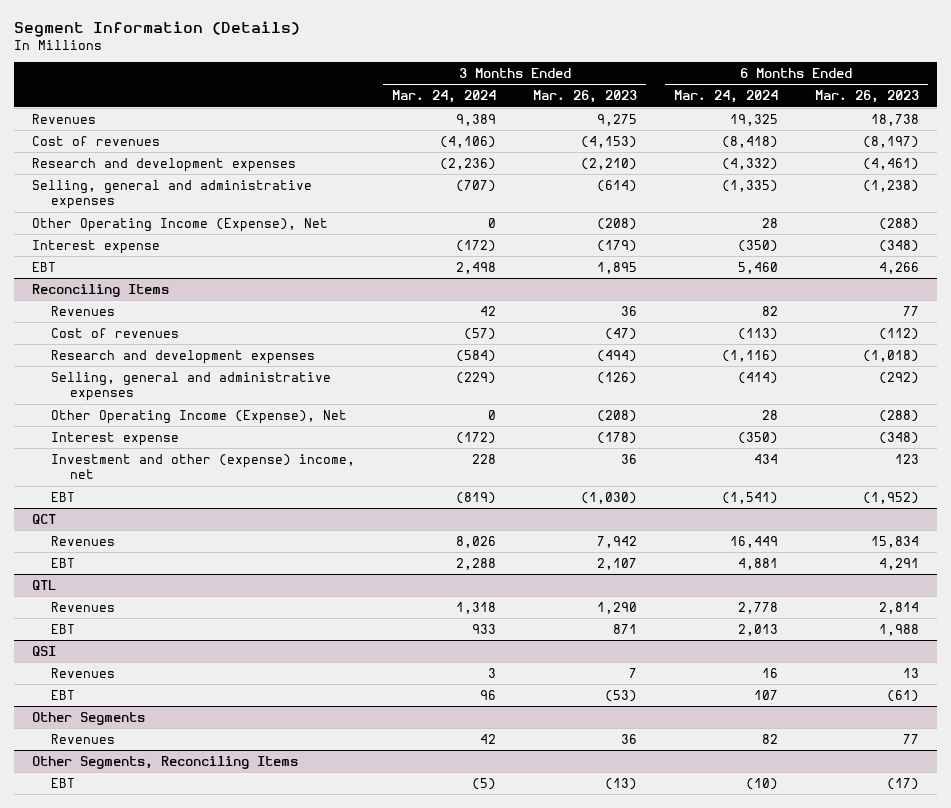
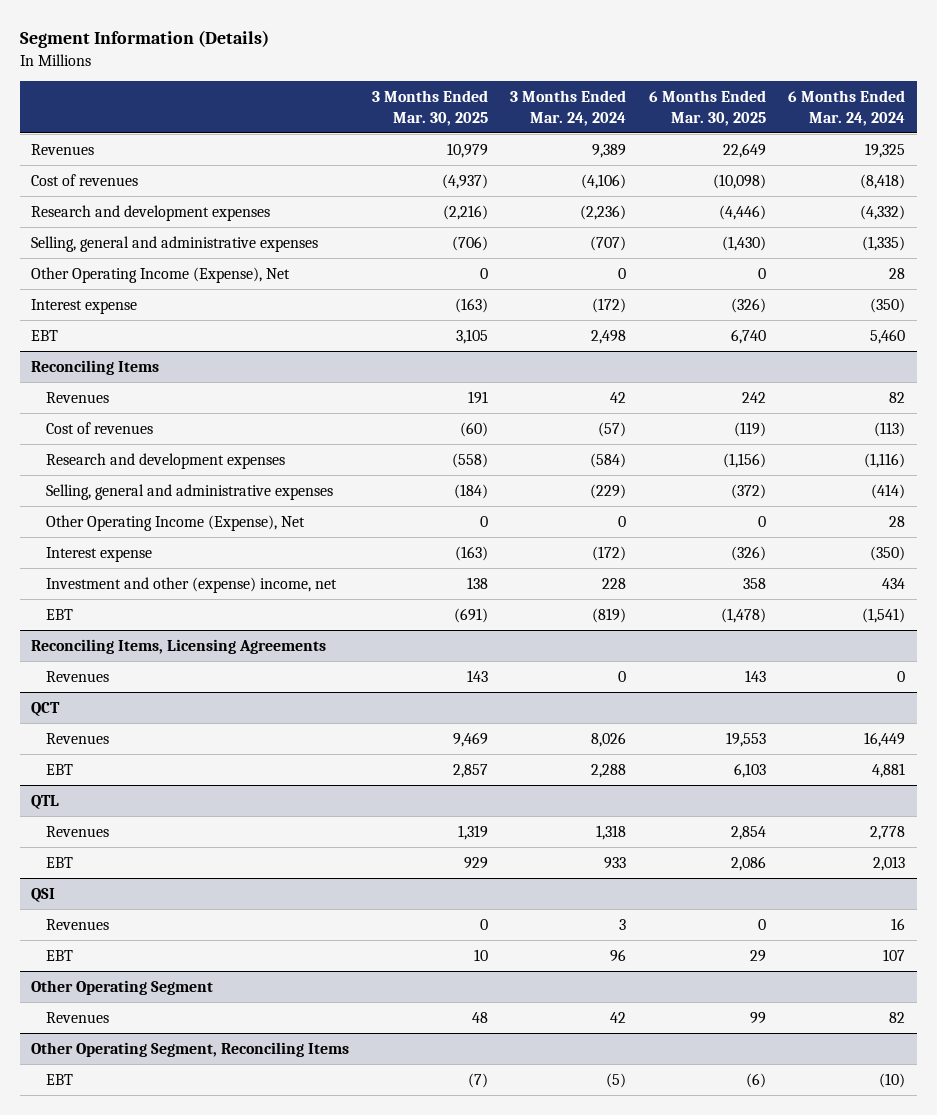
[533,90,638,104] Mar. 26, 2023 -> none
[814,90,919,104] Mar. 26, 2023 -> none
none -> [371,90,488,126] 3 Months Ended Mar. 30, 2025
none -> [648,90,766,126] 6 Months Ended Mar. 30, 2025
none -> [31,638,327,654] Reconciling Items, Licensing Agreements
none -> [45,670,109,682] Revenues
[32,711,146,725] Other Segments -> [31,979,214,995] Other Operating Segment
[32,755,299,769] Other Segments, Reconciling Items -> [31,1041,350,1057] Other Operating Segment, Reconciling Items

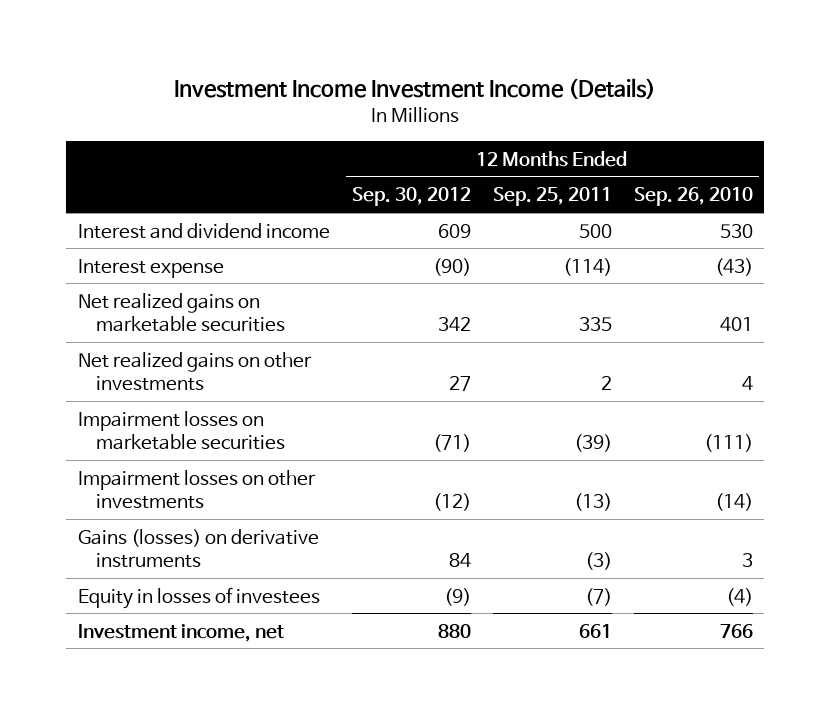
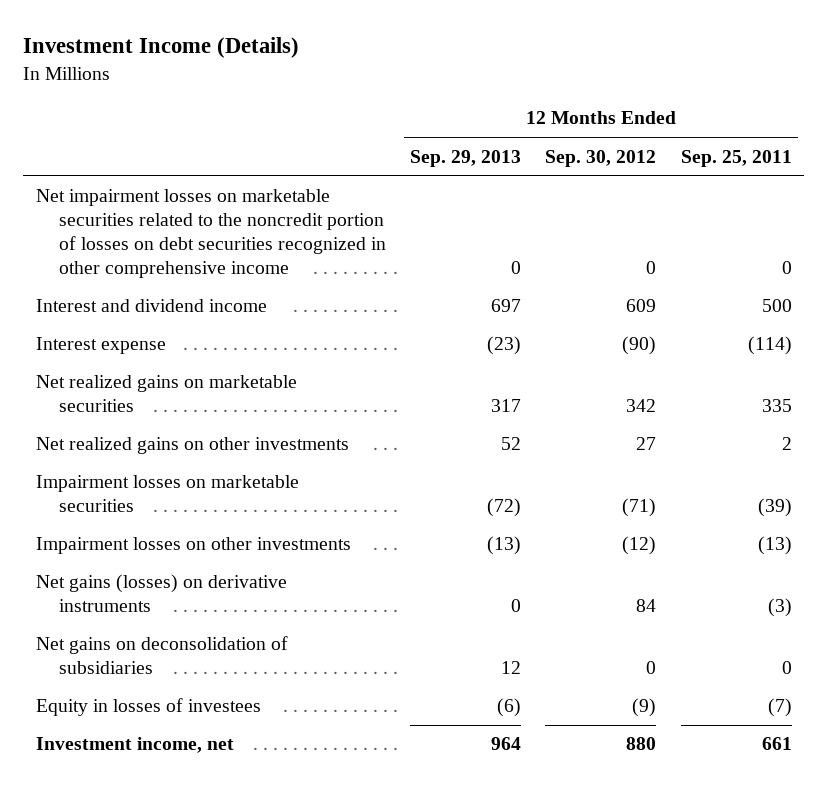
[174,78,657,100] Investment Income Investment Income (Details) -> [23,37,300,59] Investment Income (Details)
[634,187,754,207] Sep. 26, 2010 -> none
none -> [410,149,522,167] Sep. 29, 2013
none -> [35,189,386,278] Net impairment losses on marketable securities related to the noncredit portion of losses on debt securities recognized in other comprehensive income
[77,528,319,569] Gains (losses) on derivative instruments -> [35,574,287,613] Net gains (losses) on derivative instruments
none -> [35,636,288,675] Net gains on deconsolidation of subsidiaries

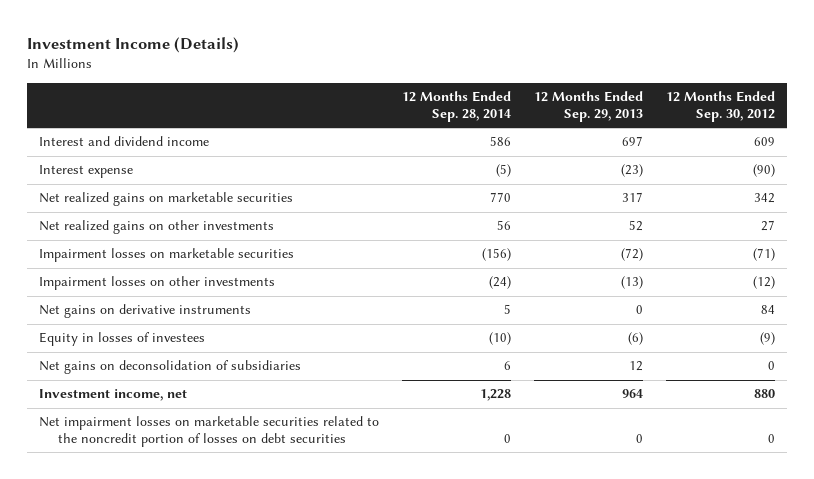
[680,149,792,167] Sep. 25, 2011 -> none
none -> [401,91,511,122] 12 Months Ended Sep. 28, 2014
[35,189,386,278] Net impairment losses on marketable securities related to the noncredit portion of losses on debt securities recognized in other comprehensive income -> none
[35,574,287,613] Net gains (losses) on derivative instruments -> [38,304,251,319] Net gains on derivative instruments
[35,636,288,675] Net gains on deconsolidation of subsidiaries -> [38,360,301,375] Net gains on deconsolidation of subsidiaries
none -> [38,416,379,448] Net impairment losses on marketable securities related to the noncredit portion of losses on debt securities

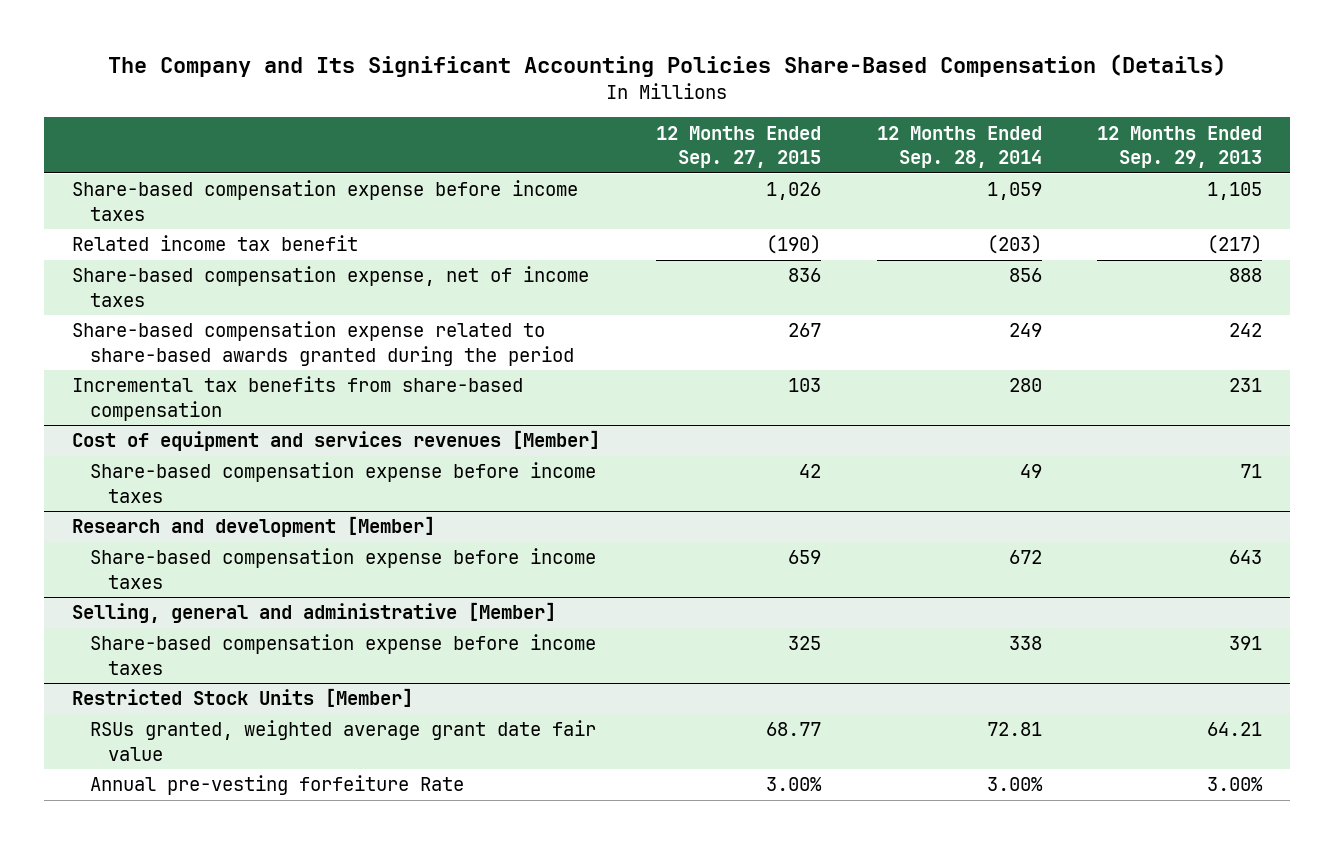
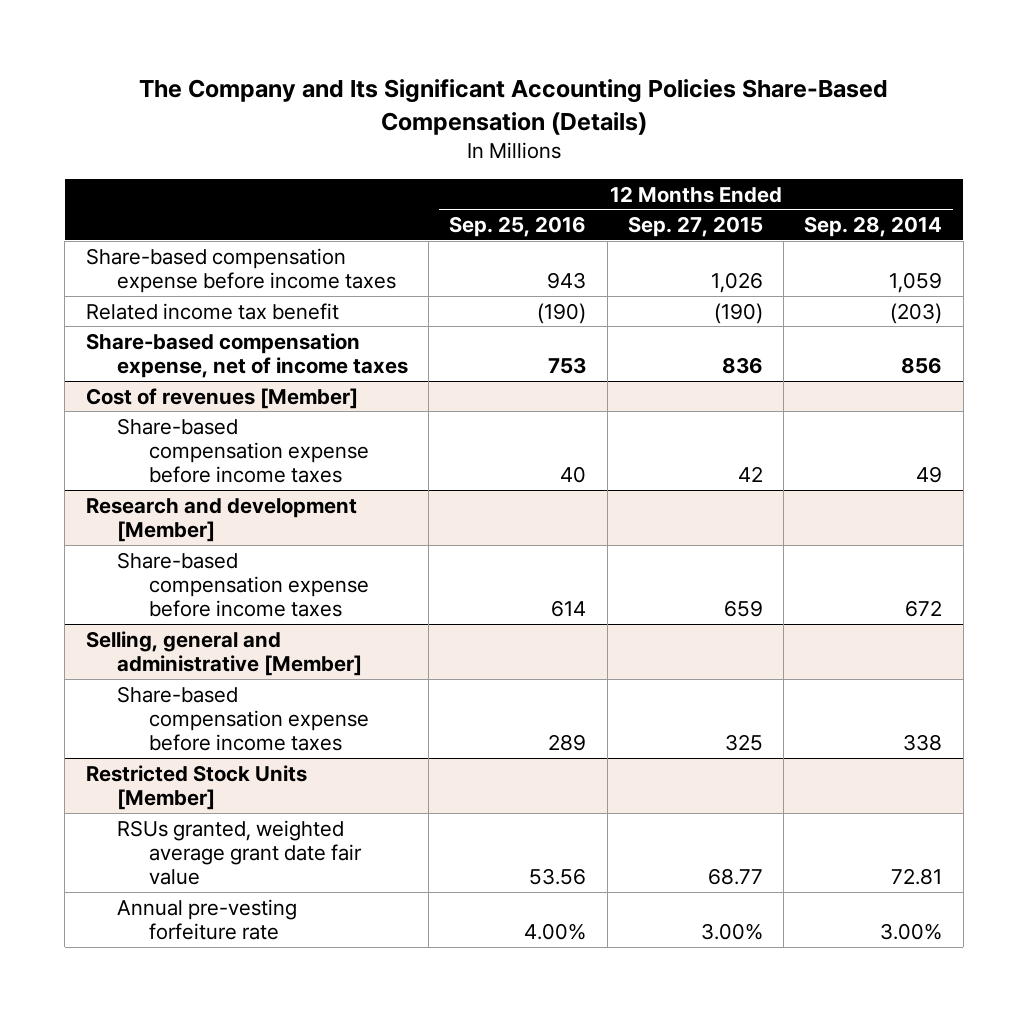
[1097,125,1263,168] 12 Months Ended Sep. 29, 2013 -> none
none -> [449,215,587,237] Sep. 25, 2016
[72,321,574,366] Share-based compensation expense related to share-based awards granted during the period -> none
[72,376,524,421] Incremental tax benefits from share-based compensation -> none
[72,430,601,452] Cost of equipment and services revenues [Member] -> [85,387,358,409] Cost of revenues [Member]
[89,775,464,796] Annual pre-vesting forfeiture Rate -> [117,898,298,940] Annual pre-vesting forfeiture rate

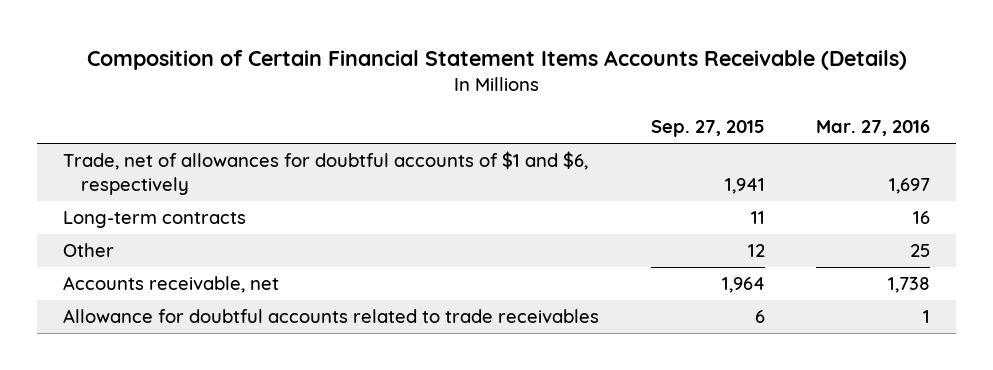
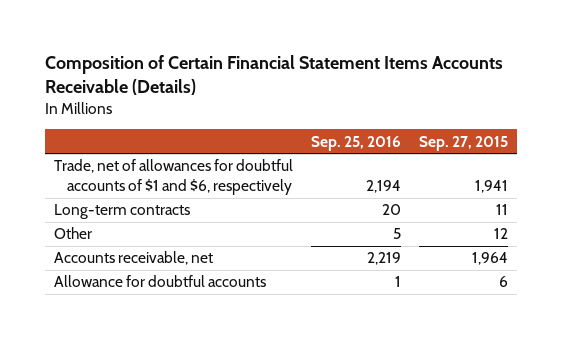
[816,120,931,137] Mar. 27, 2016 -> none
none -> [311,135,402,151] Sep. 25, 2016
[62,309,599,324] Allowance for doubtful accounts related to trade receivables -> [54,275,267,288] Allowance for doubtful accounts

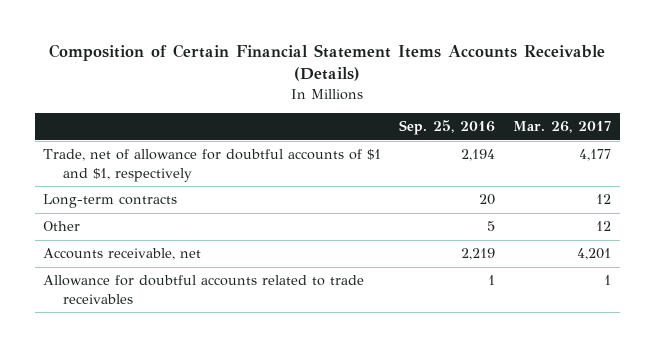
[418,135,508,151] Sep. 27, 2015 -> none
none -> [513,121,612,134] Mar. 26, 2017
[54,159,294,196] Trade, net of allowances for doubtful accounts of $1 and $6, respectively -> [43,149,382,182] Trade, net of allowance for doubtful accounts of $1 and $1, respectively
[54,275,267,288] Allowance for doubtful accounts -> [43,275,365,304] Allowance for doubtful accounts related to trade receivables

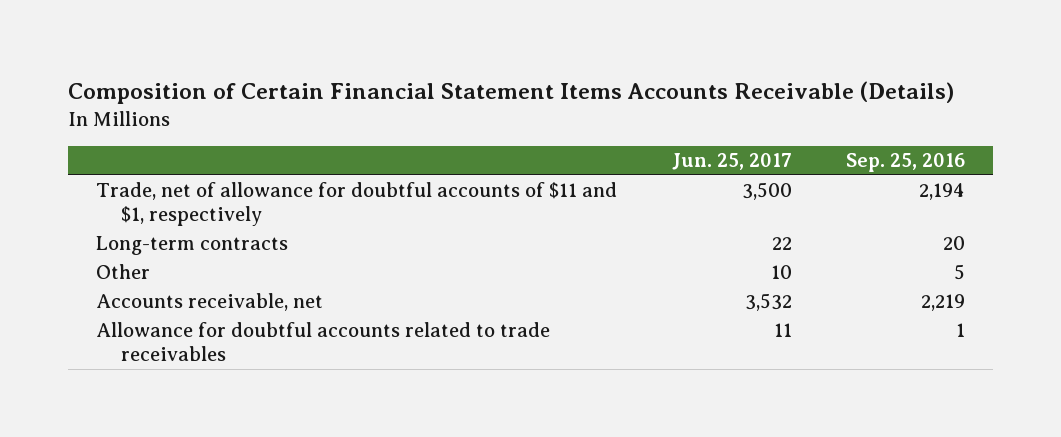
[513,121,612,134] Mar. 26, 2017 -> none
none -> [671,153,792,171] Jun. 25, 2017
[43,149,382,182] Trade, net of allowance for doubtful accounts of $1 and $1, respectively -> [95,182,617,227] Trade, net of allowance for doubtful accounts of $11 and $1, respectively

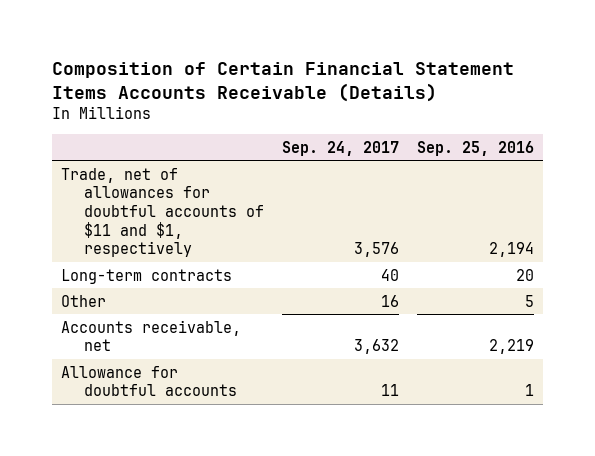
[671,153,792,171] Jun. 25, 2017 -> none
none -> [281,140,399,156] Sep. 24, 2017
[95,182,617,227] Trade, net of allowance for doubtful accounts of $11 and $1, respectively -> [60,167,264,258] Trade, net of allowances for doubtful accounts of $11 and $1, respectively
[95,322,550,362] Allowance for doubtful accounts related to trade receivables -> [60,365,237,397] Allowance for doubtful accounts

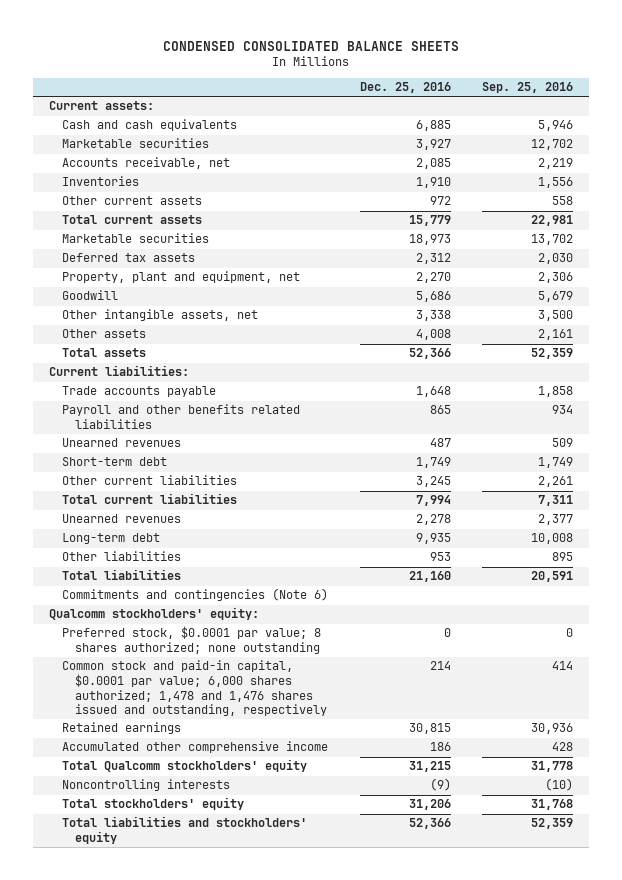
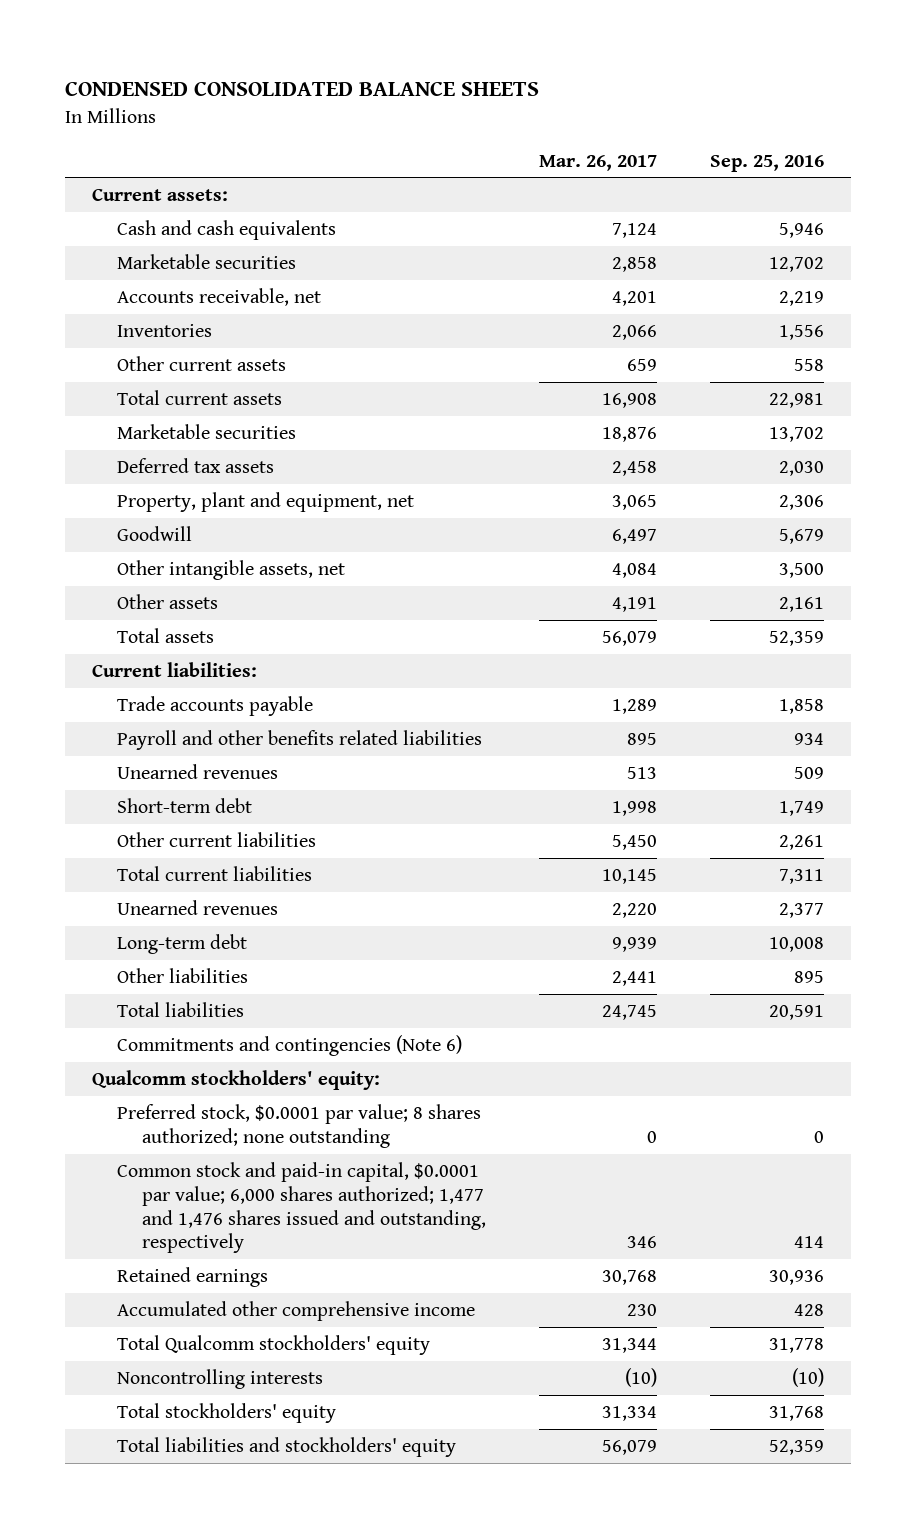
[359,82,451,94] Dec. 25, 2016 -> none
none -> [539,154,658,171] Mar. 26, 2017
[61,660,327,717] Common stock and paid-in capital, $0.0001 par value; 6,000 shares authorized; 1,478 and 1,476 shares issued and outstanding, respectively -> [116,1162,487,1254] Common stock and paid-in capital, $0.0001 par value; 6,000 shares authorized; 1,477 and 1,476 shares issued and outstanding, respectively

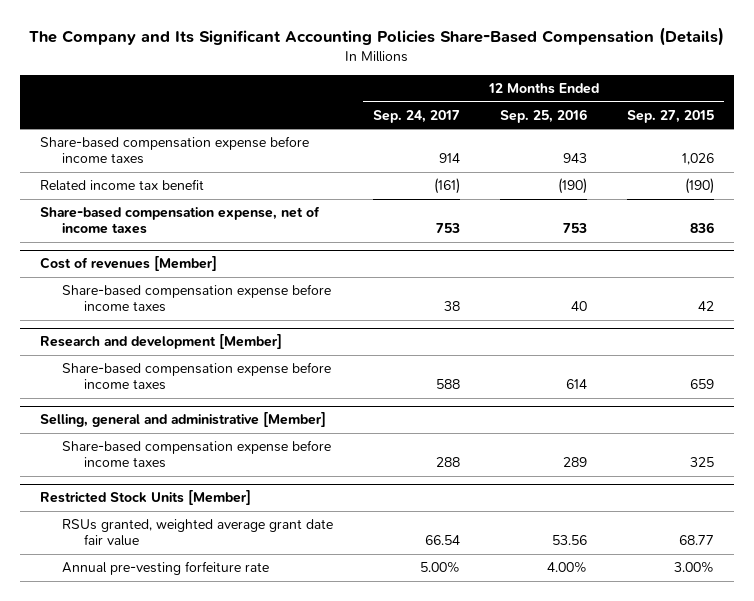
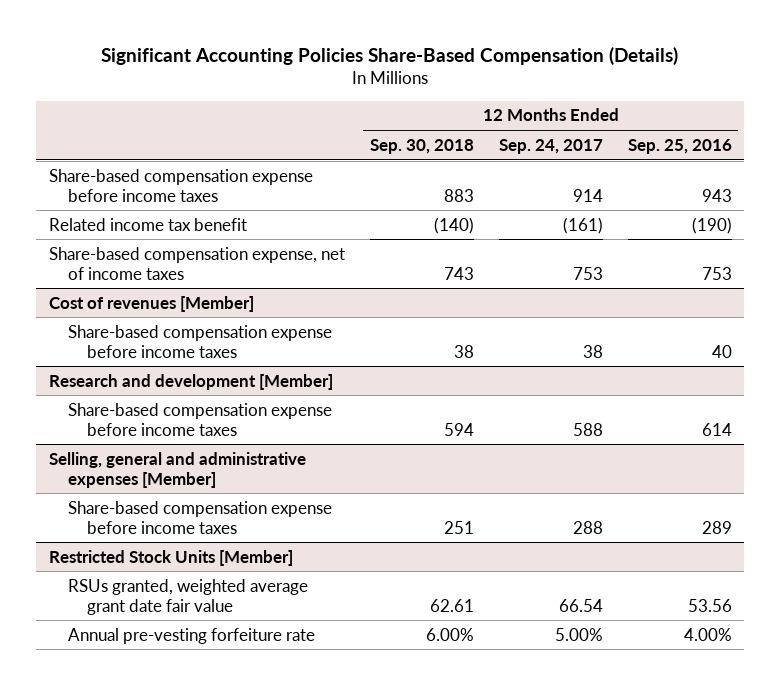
[29,26,725,46] The Company and Its Significant Accounting Policies Share-Based Compensation (Details) -> [101,46,679,65] Significant Accounting Policies Share-Based Compensation (Details)
[627,109,715,123] Sep. 27, 2015 -> none
none -> [369,138,474,154] Sep. 30, 2018
[39,412,326,428] Selling, general and administrative [Member] -> [48,451,306,488] Selling, general and administrative expenses [Member]

